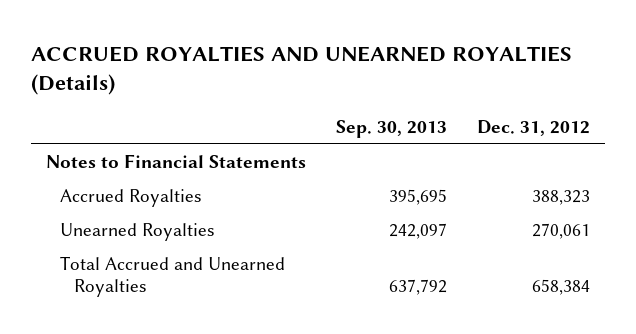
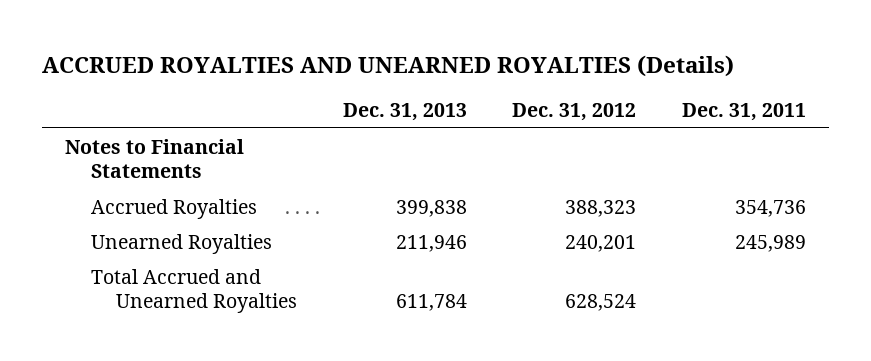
[336,119,448,138] Sep. 30, 2013 -> none
none -> [342,102,467,121] Dec. 31, 2013
none -> [682,102,807,121] Dec. 31, 2011
[531,223,590,240] 270,061 -> [565,234,637,252] 240,201
[531,279,590,296] 658,384 -> [565,294,637,312] 628,524

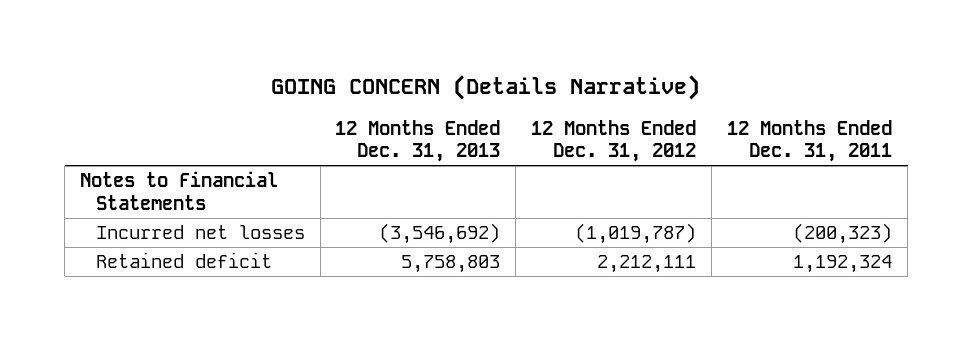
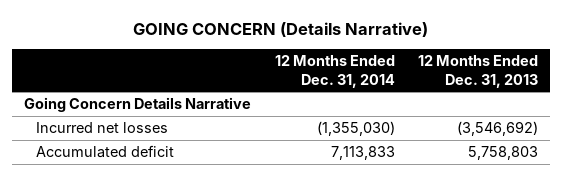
[531,119,697,163] 12 Months Ended Dec. 31, 2012 -> none
[727,119,893,163] 12 Months Ended Dec. 31, 2011 -> none
none -> [274,55,395,88] 12 Months Ended Dec. 31, 2014
[80,171,279,211] Notes to Financial Statements -> none
none -> [24,97,252,113] Going Concern Details Narrative
[95,252,272,269] Retained deficit -> [35,145,174,159] Accumulated deficit

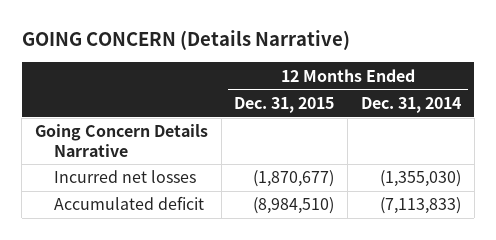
[418,55,539,88] 12 Months Ended Dec. 31, 2013 -> none
none -> [234,97,335,114] Dec. 31, 2015
[330,146,395,161] 7,113,833 -> [379,197,461,215] (7,113,833)

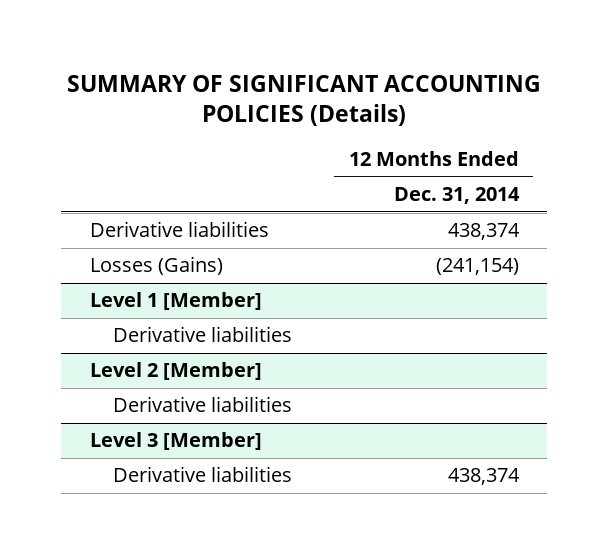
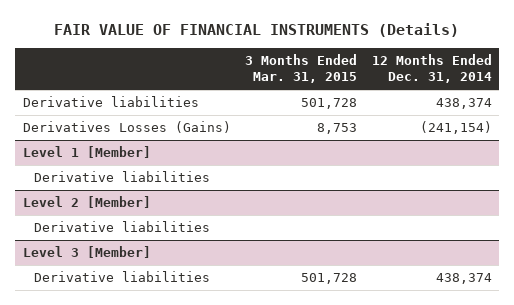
[67,74,542,126] SUMMARY OF SIGNIFICANT ACCOUNTING POLICIES (Details) -> [54,23,460,38] FAIR VALUE OF FINANCIAL INSTRUMENTS (Details)
none -> [245,54,358,84] 3 Months Ended Mar. 31, 2015
[89,256,223,276] Losses (Gains) -> [22,121,231,134] Derivatives Losses (Gains)

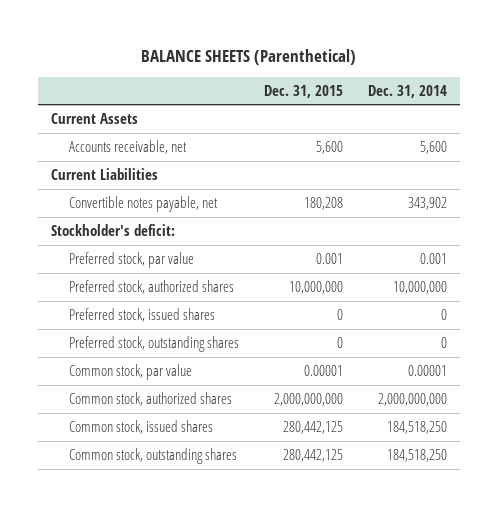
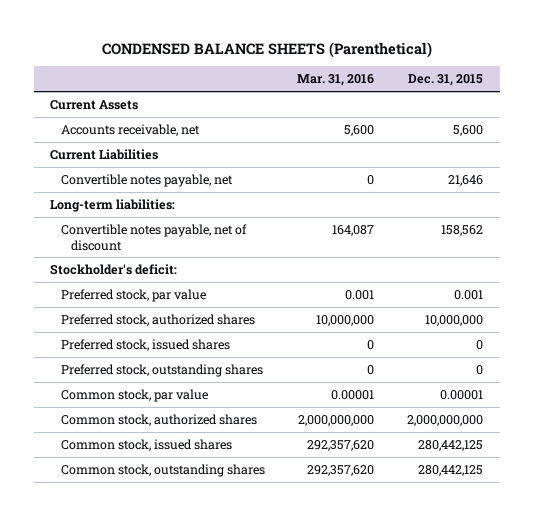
[141,48,357,65] BALANCE SHEETS (Parenthetical) -> [101,41,432,58] CONDENSED BALANCE SHEETS (Parenthetical)
[368,84,448,98] Dec. 31, 2014 -> none
none -> [297,74,375,87] Mar. 31, 2016
[304,197,344,211] 180,208 -> [448,174,484,186] 21,646
none -> [50,198,176,212] Long-term liabilities:
none -> [60,223,247,251] Convertible notes payable, net of discount

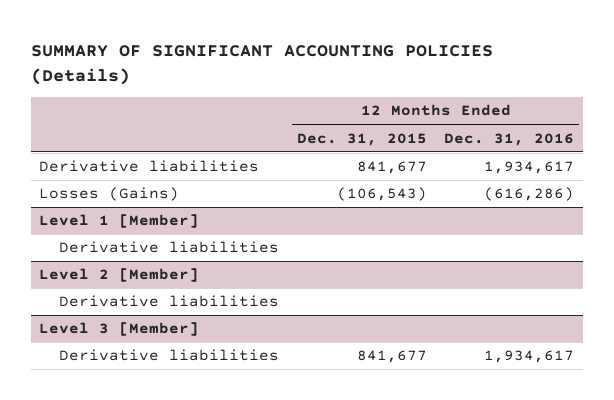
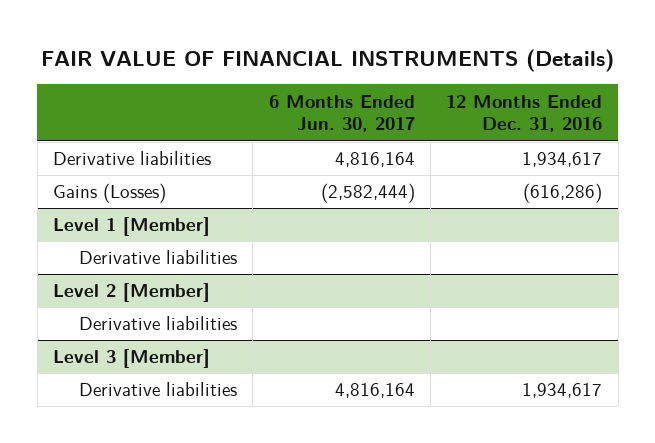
[30,44,493,85] SUMMARY OF SIGNIFICANT ACCOUNTING POLICIES (Details) -> [40,48,614,72] FAIR VALUE OF FINANCIAL INSTRUMENTS (Details)
[296,132,427,146] Dec. 31, 2015 -> none
none -> [268,94,415,133] 6 Months Ended Jun. 30, 2017
[39,187,180,202] Losses (Gains) -> [52,183,166,204] Gains (Losses)

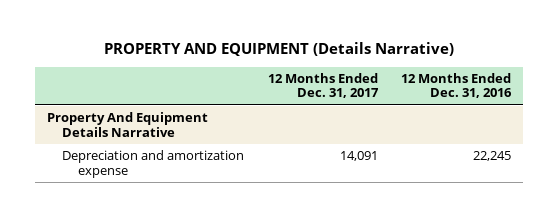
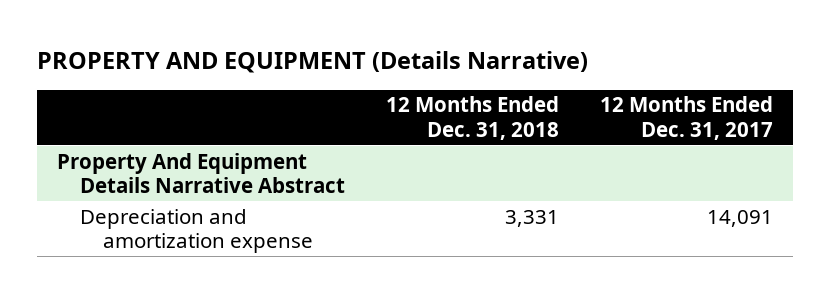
[401,72,513,99] 12 Months Ended Dec. 31, 2016 -> none
none -> [385,96,559,140] 12 Months Ended Dec. 31, 2018
[46,112,208,137] Property And Equipment Details Narrative -> [57,152,346,194] Property And Equipment Details Narrative Abstract

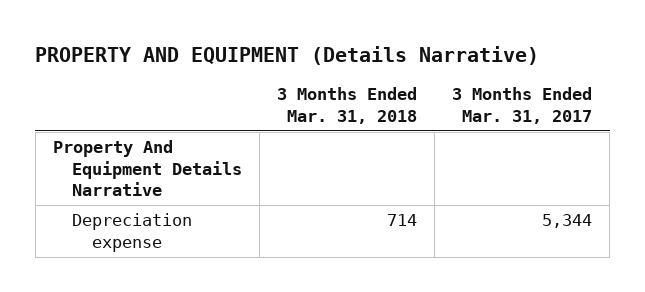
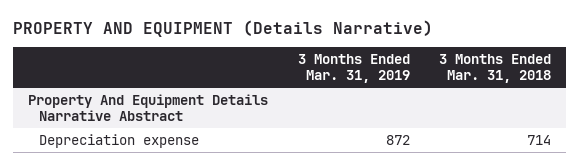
[452,87,593,124] 3 Months Ended Mar. 31, 2017 -> none
none -> [297,54,410,84] 3 Months Ended Mar. 31, 2019
[52,140,243,197] Property And Equipment Details Narrative -> [28,93,269,122] Property And Equipment Details Narrative Abstract

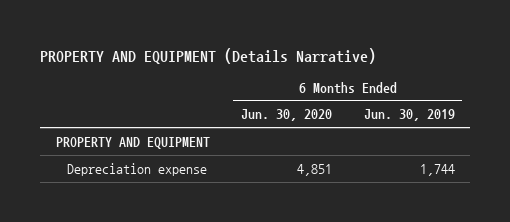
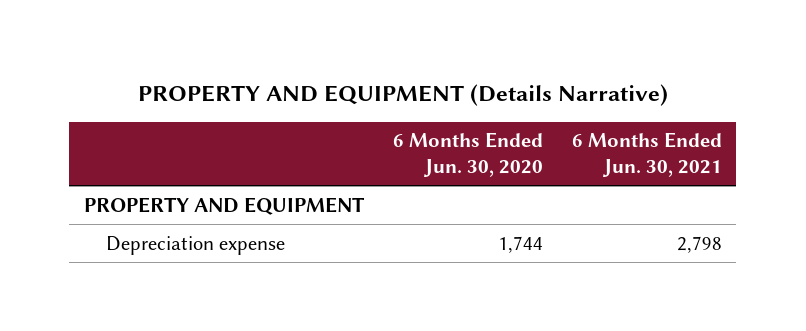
[363,109,455,122] Jun. 30, 2019 -> none
none -> [571,132,722,177] 6 Months Ended Jun. 30, 2021
[297,163,333,176] 4,851 -> [497,235,543,253] 1,744

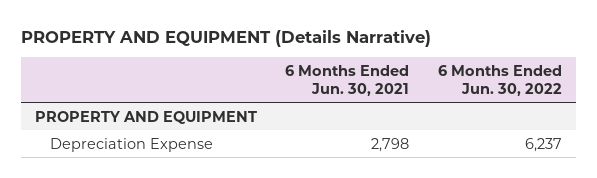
[392,132,543,177] 6 Months Ended Jun. 30, 2020 -> none
none -> [437,65,562,96] 6 Months Ended Jun. 30, 2022
[106,235,286,255] Depreciation expense -> [49,137,213,152] Depreciation Expense

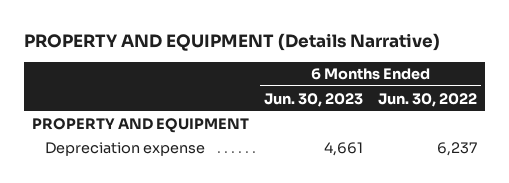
[285,65,410,96] 6 Months Ended Jun. 30, 2021 -> none
none -> [264,92,364,107] Jun. 30, 2023
[49,137,213,152] Depreciation Expense -> [45,141,206,156] Depreciation expense

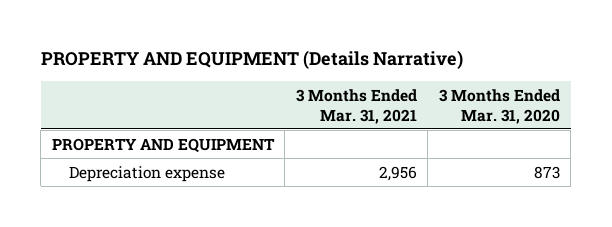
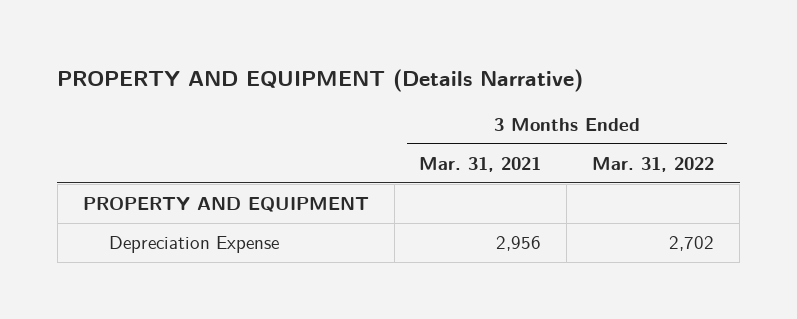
[438,88,560,124] 3 Months Ended Mar. 31, 2020 -> none
none -> [592,156,715,172] Mar. 31, 2022
[68,165,225,182] Depreciation expense -> [109,236,280,254] Depreciation Expense

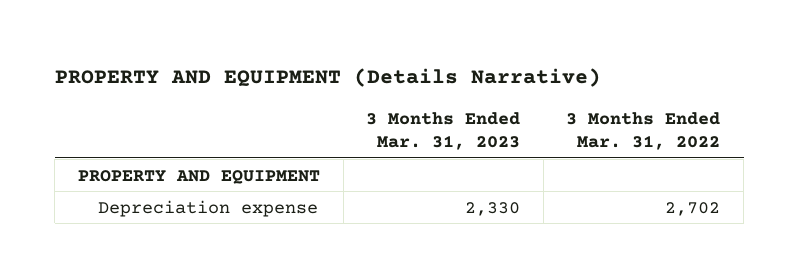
[419,156,542,172] Mar. 31, 2021 -> none
none -> [366,111,521,151] 3 Months Ended Mar. 31, 2023
[109,236,280,254] Depreciation Expense -> [98,199,319,217] Depreciation expense

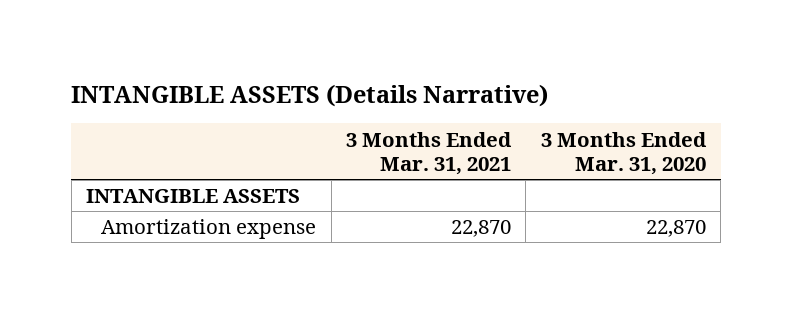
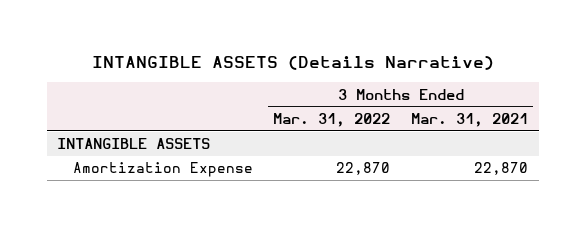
[540,131,707,176] 3 Months Ended Mar. 31, 2020 -> none
none -> [273,113,391,128] Mar. 31, 2022
[101,219,317,240] Amortization expense -> [72,162,253,178] Amortization Expense

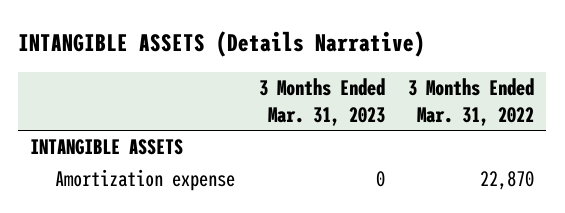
[411,113,529,128] Mar. 31, 2021 -> none
none -> [258,77,385,126] 3 Months Ended Mar. 31, 2023
[72,162,253,178] Amortization Expense -> [54,169,235,192] Amortization expense

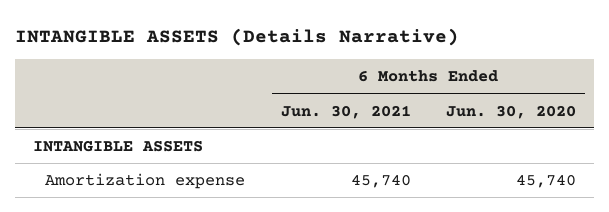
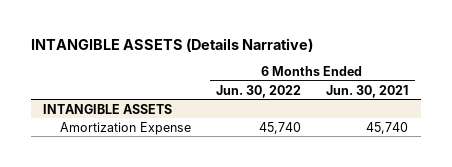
[445,104,576,119] Jun. 30, 2020 -> none
none -> [216,84,302,98] Jun. 30, 2022
[45,173,246,190] Amortization expense -> [59,121,191,135] Amortization Expense

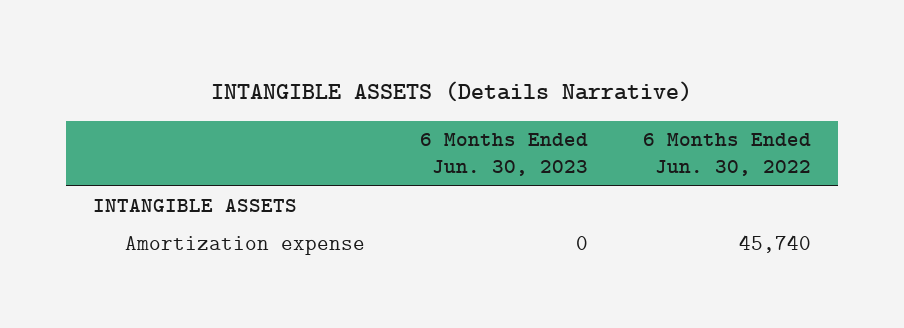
[326,84,409,98] Jun. 30, 2021 -> none
none -> [419,133,588,176] 6 Months Ended Jun. 30, 2023
[59,121,191,135] Amortization Expense -> [124,235,365,255] Amortization expense

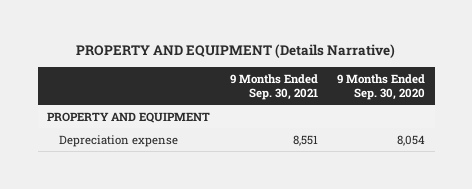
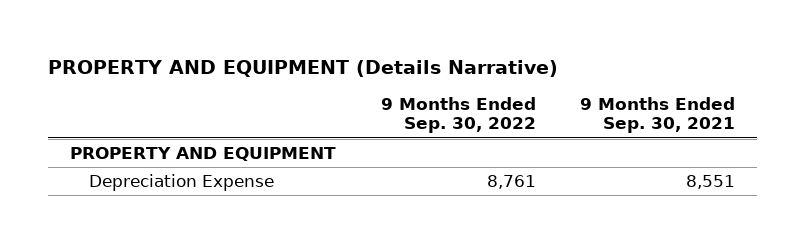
[337,73,426,100] 9 Months Ended Sep. 30, 2020 -> none
none -> [380,97,536,134] 9 Months Ended Sep. 30, 2022
[59,134,179,147] Depreciation expense -> [89,174,275,192] Depreciation Expense

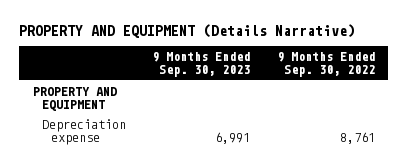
[579,97,735,134] 9 Months Ended Sep. 30, 2021 -> none
none -> [152,52,251,78] 9 Months Ended Sep. 30, 2023
[89,174,275,192] Depreciation Expense -> [41,119,126,145] Depreciation expense

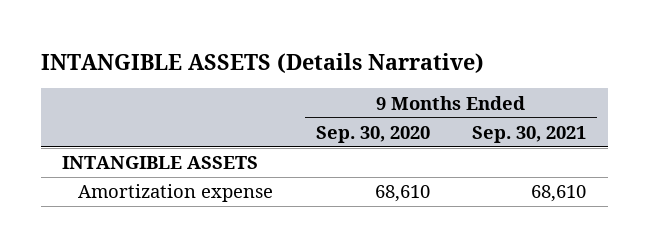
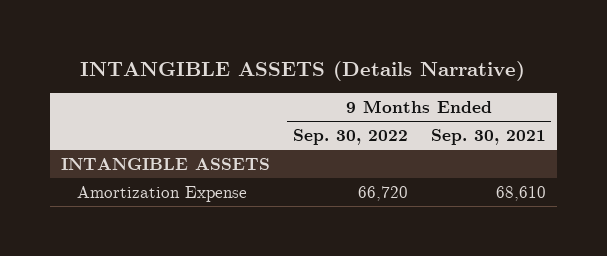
[315,125,430,143] Sep. 30, 2020 -> none
none -> [292,129,408,146] Sep. 30, 2022
[77,184,273,203] Amortization expense -> [77,185,248,202] Amortization Expense

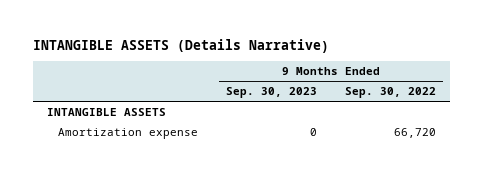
[430,129,546,146] Sep. 30, 2021 -> none
none -> [226,87,318,99] Sep. 30, 2023
[77,185,248,202] Amortization Expense -> [57,127,198,139] Amortization expense

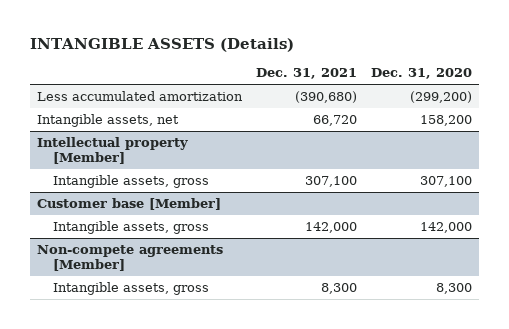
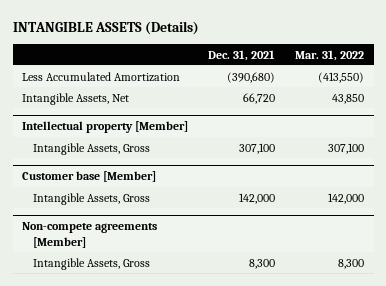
[371,68,473,80] Dec. 31, 2020 -> none
none -> [294,49,364,61] Mar. 31, 2022
[36,90,243,101] Less accumulated amortization -> [22,71,181,82] Less Accumulated Amortization
[36,113,179,127] Intangible assets, net -> [22,92,130,105] Intangible Assets, Net
[52,174,209,188] Intangible assets, gross -> [32,142,150,155] Intangible Assets, Gross
[52,220,209,234] Intangible assets, gross -> [32,192,150,205] Intangible Assets, Gross
[52,281,209,295] Intangible assets, gross -> [32,257,150,270] Intangible Assets, Gross

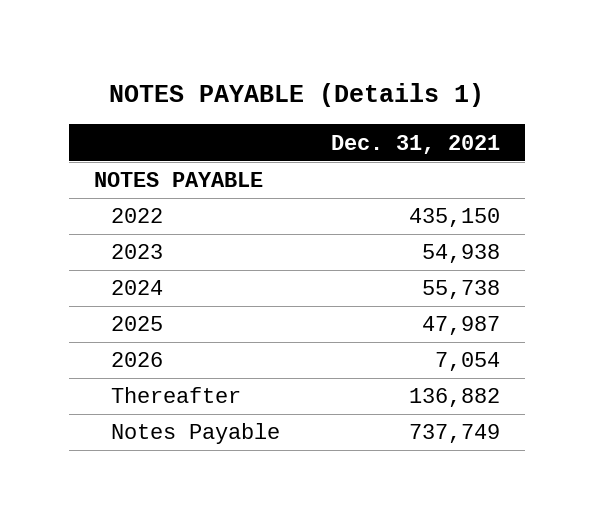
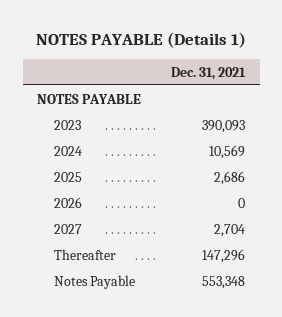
[111,208,164,224] 2022 -> none
[421,244,500,264] 54,938 -> [202,119,246,133] 390,093
[421,280,500,300] 55,738 -> [209,144,246,159] 10,569
[421,316,500,336] 47,987 -> [214,170,246,185] 2,686
[434,352,500,372] 7,054 -> [238,197,246,208] 0
none -> [54,223,83,234] 2027
[408,388,500,408] 136,882 -> [202,248,246,263] 147,296
[408,424,500,444] 737,749 -> [202,275,246,289] 553,348

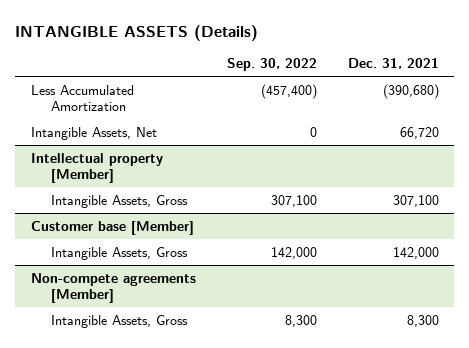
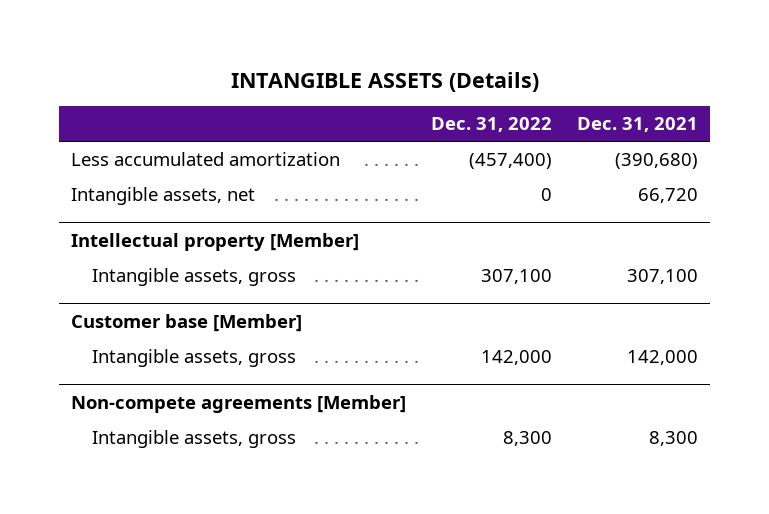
[226,58,317,72] Sep. 30, 2022 -> none
none -> [431,117,553,133] Dec. 31, 2022
[30,84,134,112] Less Accumulated Amortization -> [71,152,341,167] Less accumulated amortization
[30,126,157,140] Intangible Assets, Net -> [71,187,256,206] Intangible assets, net
[51,194,189,208] Intangible Assets, Gross -> [91,268,296,287] Intangible assets, gross
[51,246,189,260] Intangible Assets, Gross -> [91,349,296,368] Intangible assets, gross
[51,314,189,328] Intangible Assets, Gross -> [91,430,296,449] Intangible assets, gross

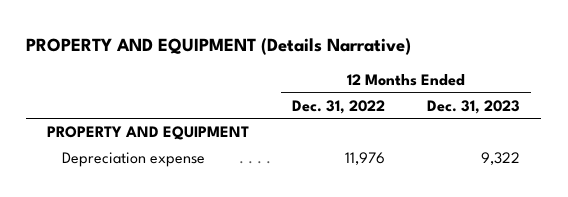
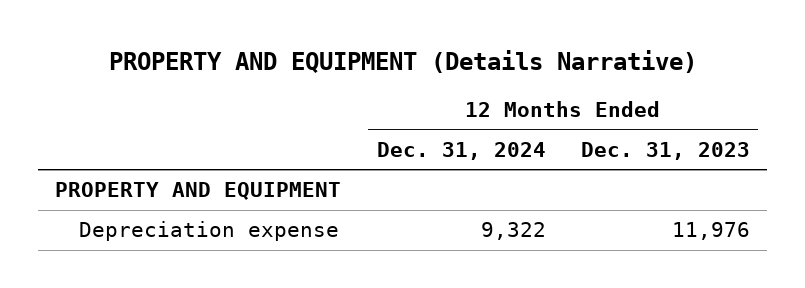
[291,99,385,114] Dec. 31, 2022 -> none
none -> [376,142,546,161] Dec. 31, 2024
[481,152,521,166] 9,322 -> [671,222,750,241] 11,976

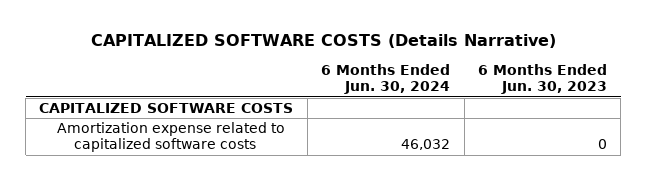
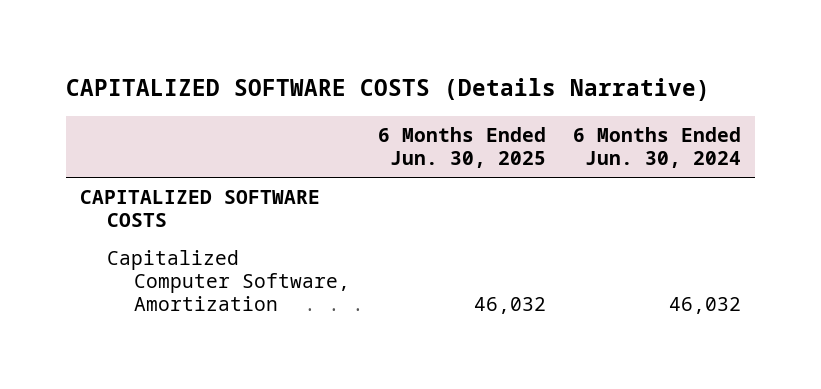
[477,63,607,95] 6 Months Ended Jun. 30, 2023 -> none
none -> [377,127,546,169] 6 Months Ended Jun. 30, 2025
[56,122,285,153] Amortization expense related to capitalized software costs -> [106,250,351,312] Capitalized Computer Software, Amortization

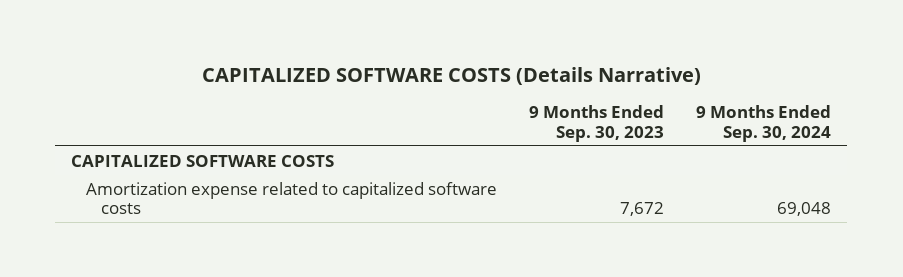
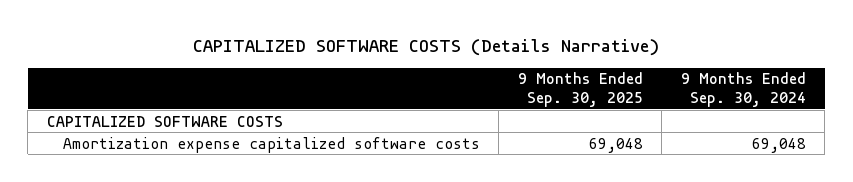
[529,105,665,142] 9 Months Ended Sep. 30, 2023 -> none
none -> [517,72,643,107] 9 Months Ended Sep. 30, 2025
[86,181,498,215] Amortization expense related to capitalized software costs -> [62,136,480,153] Amortization expense capitalized software costs

